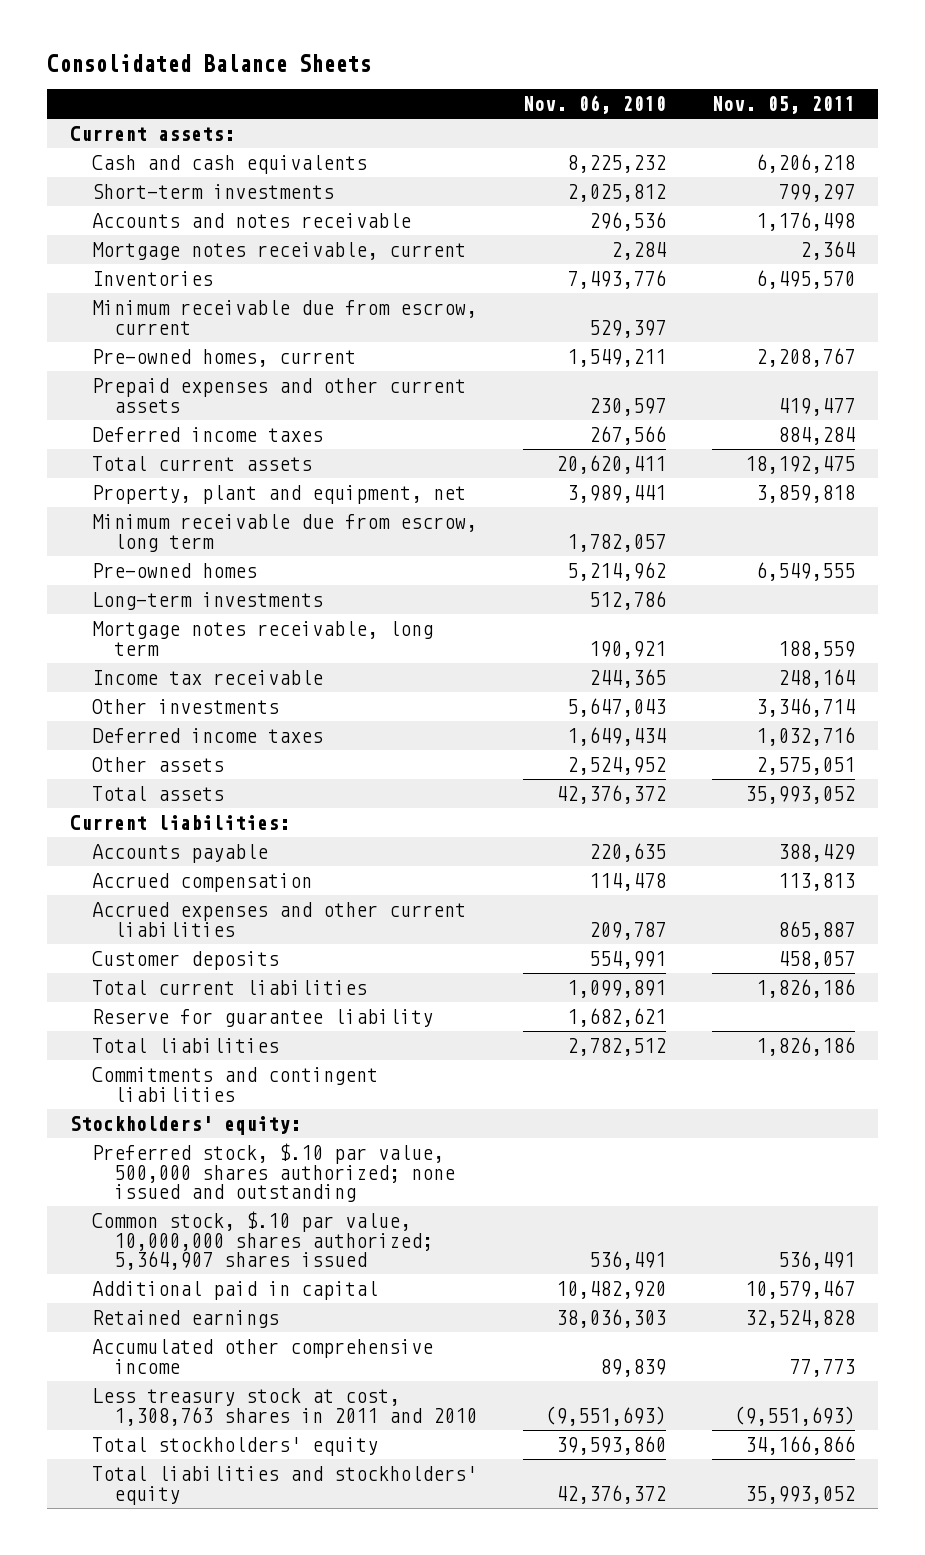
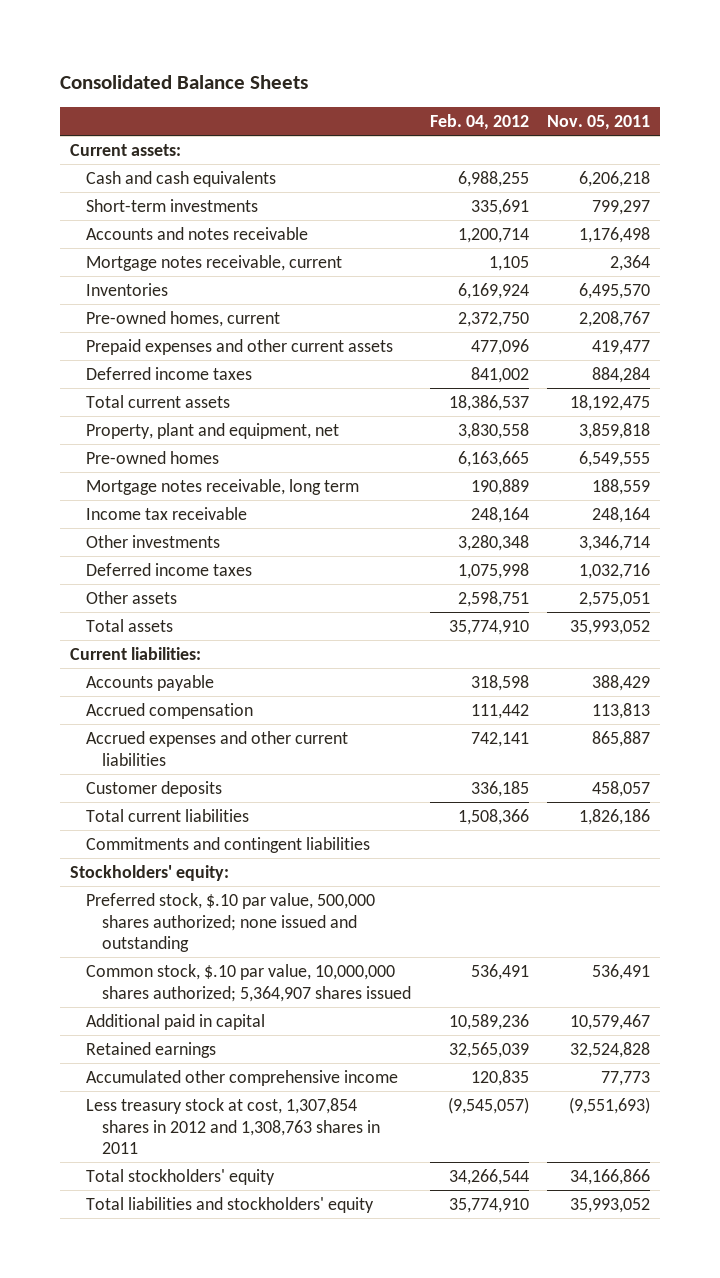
[523,94,667,114] Nov. 06, 2010 -> none
none -> [429,113,529,130] Feb. 04, 2012
[92,300,478,335] Minimum receivable due from escrow, current -> none
[92,514,478,552] Minimum receivable due from escrow, long term -> none
[92,592,324,611] Long-term investments -> none
[92,1009,434,1028] Reserve for guarantee liability -> none
[92,1038,280,1054] Total liabilities -> none
[92,1388,478,1426] Less treasury stock at cost, 1,308,763 shares in 2011 and 2010 -> [85,1098,380,1155] Less treasury stock at cost, 1,307,854 shares in 2012 and 1,308,763 shares in 2011

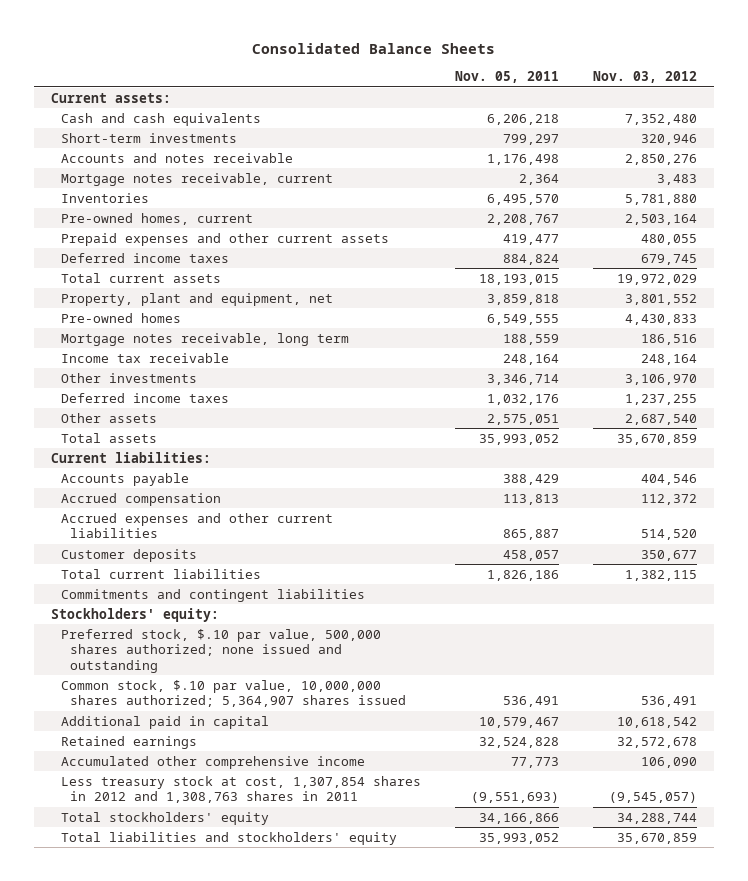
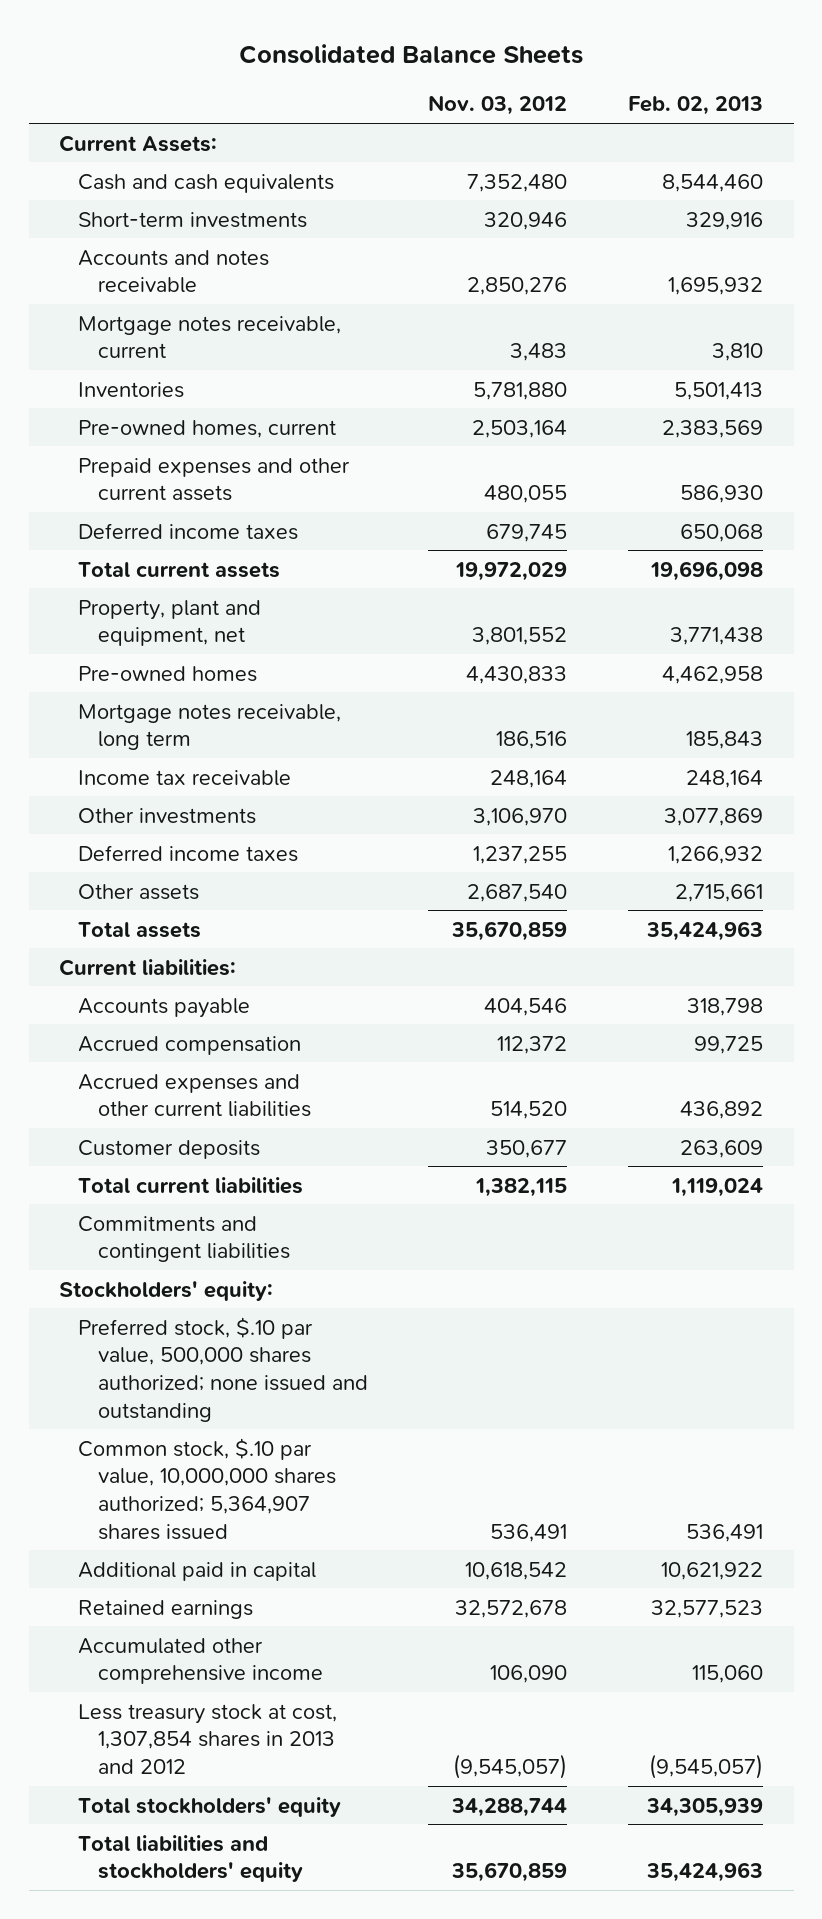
[454,71,559,84] Nov. 05, 2011 -> none
none -> [628,96,764,116] Feb. 02, 2013
[50,92,171,103] Current assets: -> [59,134,218,152] Current Assets:
[60,775,421,804] Less treasury stock at cost, 1,307,854 shares in 2012 and 1,308,763 shares in 2011 -> [78,1703,338,1774] Less treasury stock at cost, 1,307,854 shares in 2013 and 2012

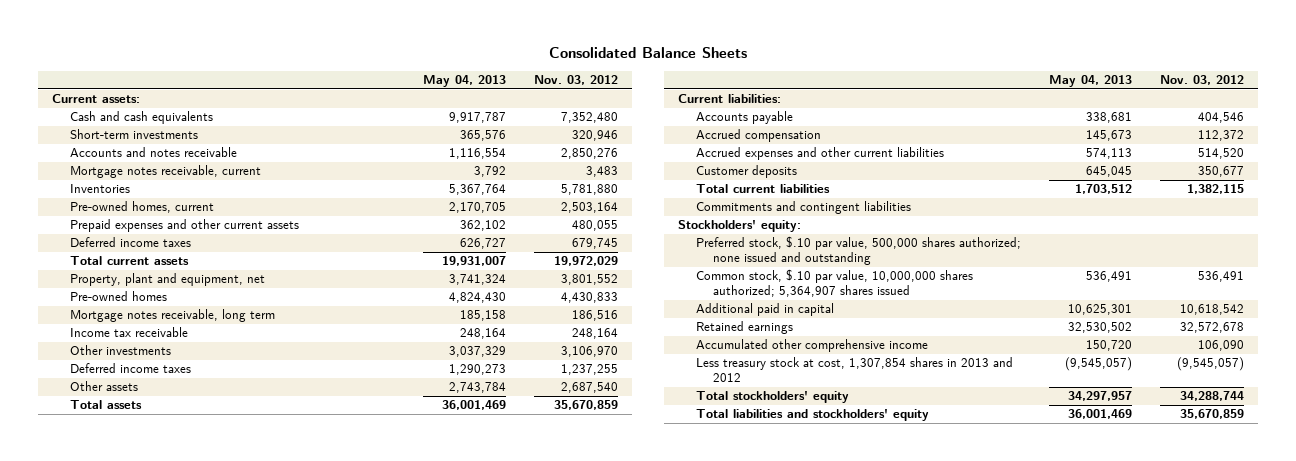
[628,96,764,116] Feb. 02, 2013 -> none
none -> [422,75,506,88] May 04, 2013
[59,134,218,152] Current Assets: -> [52,94,141,104] Current assets:

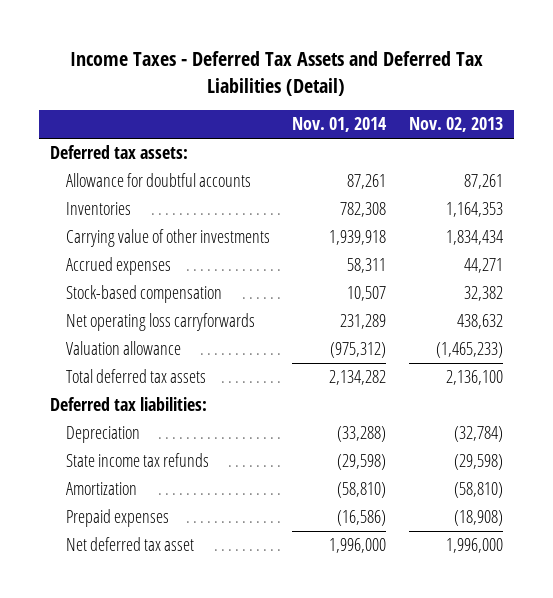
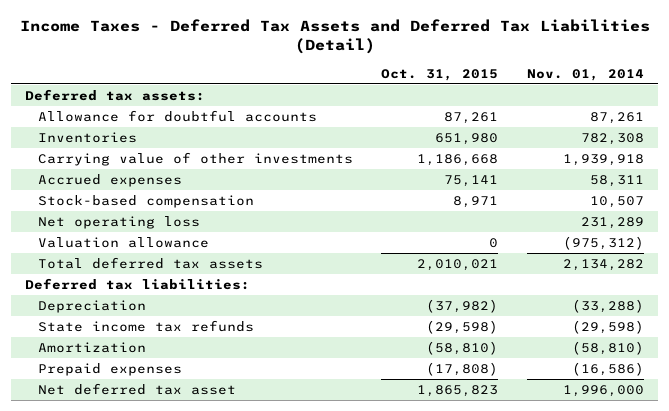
[408,117,503,133] Nov. 02, 2013 -> none
none -> [381,68,499,81] Oct. 31, 2015
[66,313,256,332] Net operating loss carryforwards -> [37,215,200,229] Net operating loss

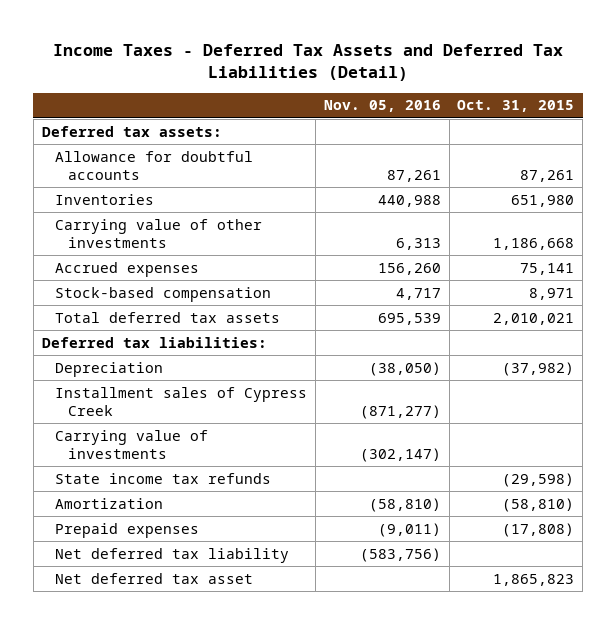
[526,68,644,81] Nov. 01, 2014 -> none
none -> [323,100,441,113] Nov. 05, 2016
[37,215,200,229] Net operating loss -> none
[37,236,209,248] Valuation allowance -> none
none -> [55,386,308,416] Installment sales of Cypress Creek
none -> [55,429,209,459] Carrying value of investments
none -> [55,547,290,563] Net deferred tax liability

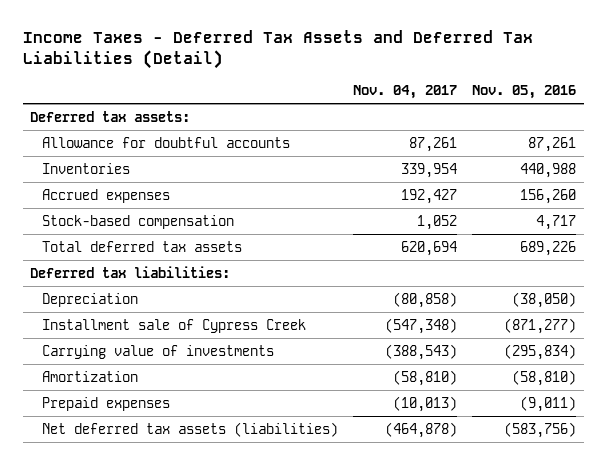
[457,100,575,113] Oct. 31, 2015 -> none
none -> [353,85,458,100] Nov. 04, 2017
[55,218,263,248] Carrying value of other investments -> none
[377,312,441,325] 695,539 -> [520,240,577,256] 689,226
[55,472,272,484] State income tax refunds -> none
[55,386,308,416] Installment sales of Cypress Creek -> [41,318,306,333] Installment sale of Cypress Creek
[359,447,441,462] (302,147) -> [504,343,577,360] (295,834)
[55,572,254,584] Net deferred tax asset -> none
[55,547,290,563] Net deferred tax liability -> [41,421,338,437] Net deferred tax assets (liabilities)

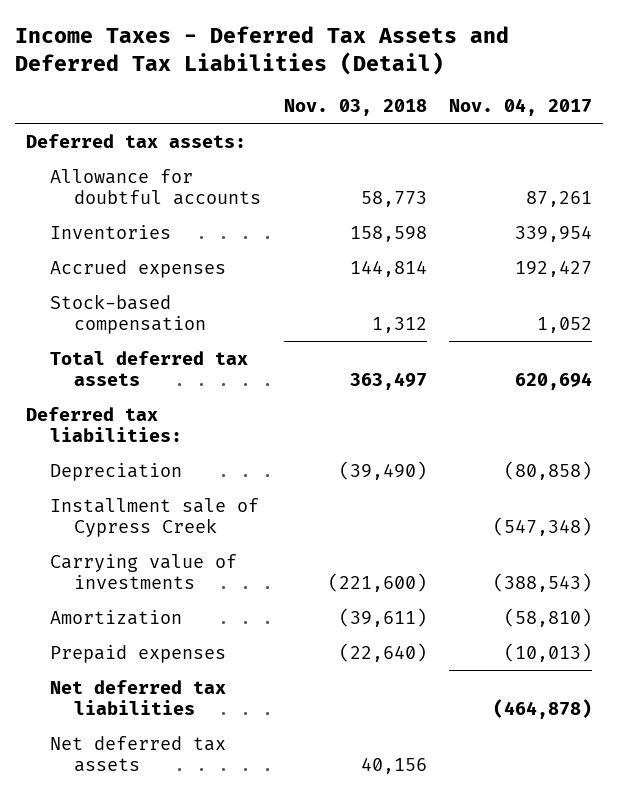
[472,85,577,100] Nov. 05, 2016 -> none
none -> [283,99,427,117] Nov. 03, 2018
[41,421,338,437] Net deferred tax assets (liabilities) -> [50,679,227,716] Net deferred tax liabilities
none -> [50,735,227,773] Net deferred tax assets

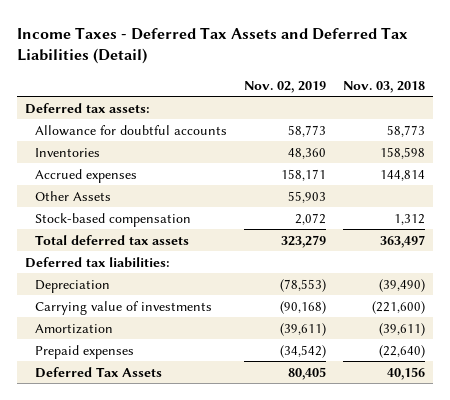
[448,98,592,117] Nov. 04, 2017 -> none
none -> [244,80,327,93] Nov. 02, 2019
none -> [35,190,112,201] Other Assets
[50,497,260,538] Installment sale of Cypress Creek -> none
[50,679,227,716] Net deferred tax liabilities -> none
[50,735,227,773] Net deferred tax assets -> [35,366,163,378] Deferred Tax Assets

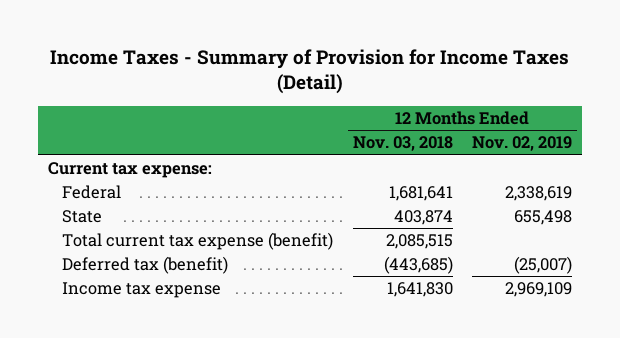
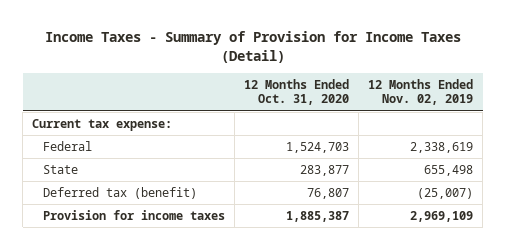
[352,136,453,152] Nov. 03, 2018 -> none
none -> [243,79,349,106] 12 Months Ended Oct. 31, 2020
[61,232,333,251] Total current tax expense (benefit) -> none
[61,282,221,299] Income tax expense -> [42,210,225,221] Provision for income taxes

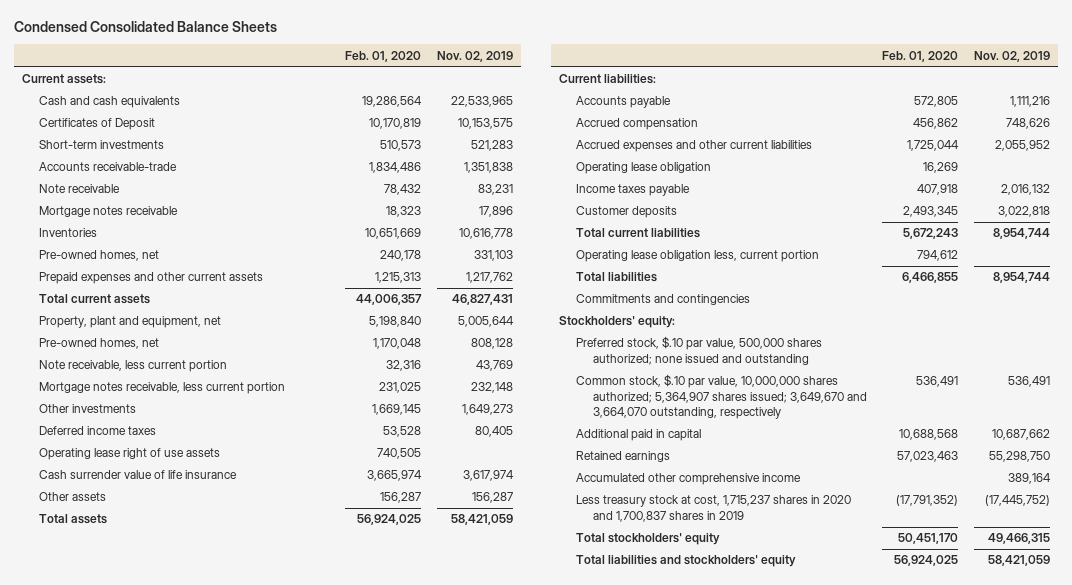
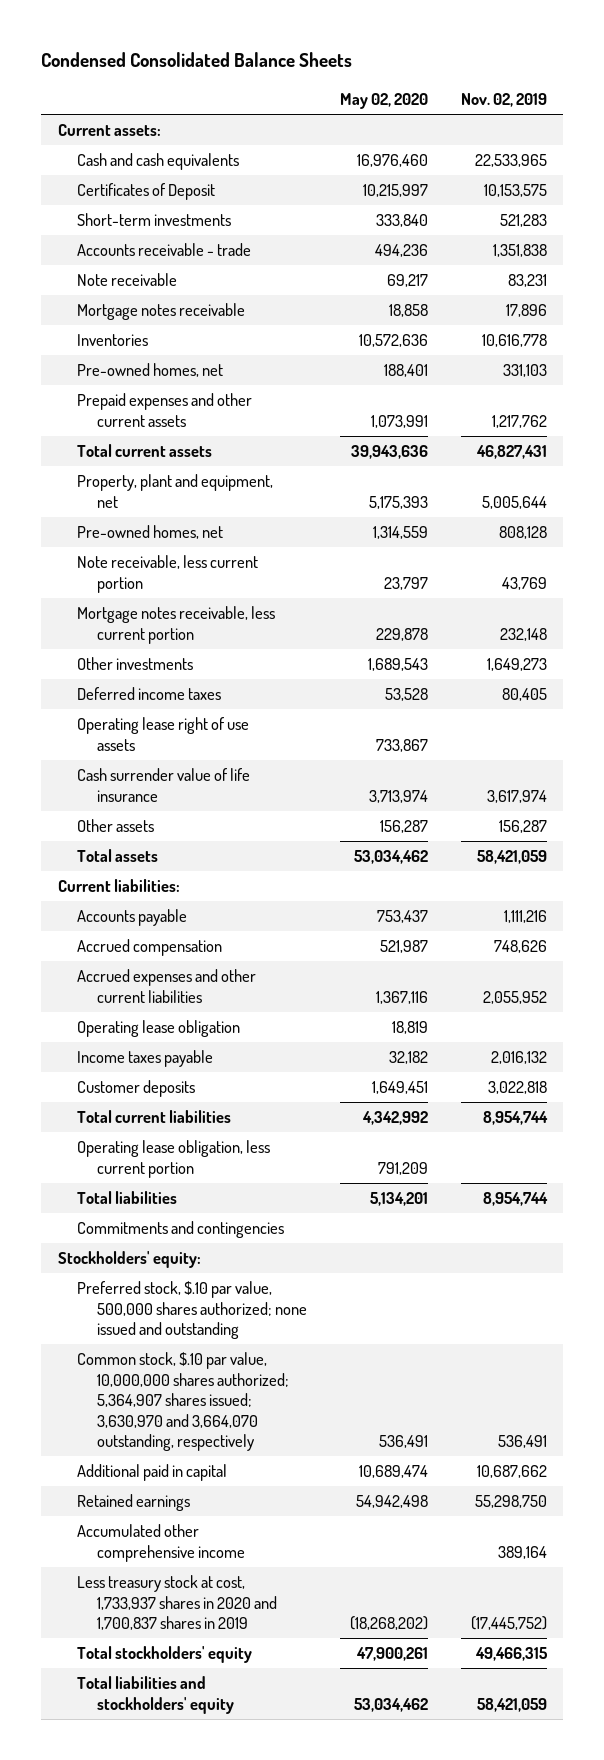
[345,50,422,62] Feb. 01, 2020 -> none
none -> [339,93,428,110] May 02, 2020
[38,162,177,172] Accounts receivable-trade -> [77,243,252,257] Accounts receivable - trade
[575,250,819,263] Operating lease obligation less, current portion -> [77,1140,271,1178] Operating lease obligation, less current portion
[575,374,867,420] Common stock, $.10 par value, 10,000,000 shares authorized; 5,364,907 shares issued; 3,649,670 and 3,664,070 outstanding, respectively -> [77,1352,290,1451] Common stock, $.10 par value, 10,000,000 shares authorized; 5,364,907 shares issued; 3,630,970 and 3,664,070 outstanding, respectively
[575,495,851,522] Less treasury stock at cost, 1,715,237 shares in 2020 and 1,700,837 shares in 2019 -> [77,1575,278,1631] Less treasury stock at cost, 1,733,937 shares in 2020 and 1,700,837 shares in 2019

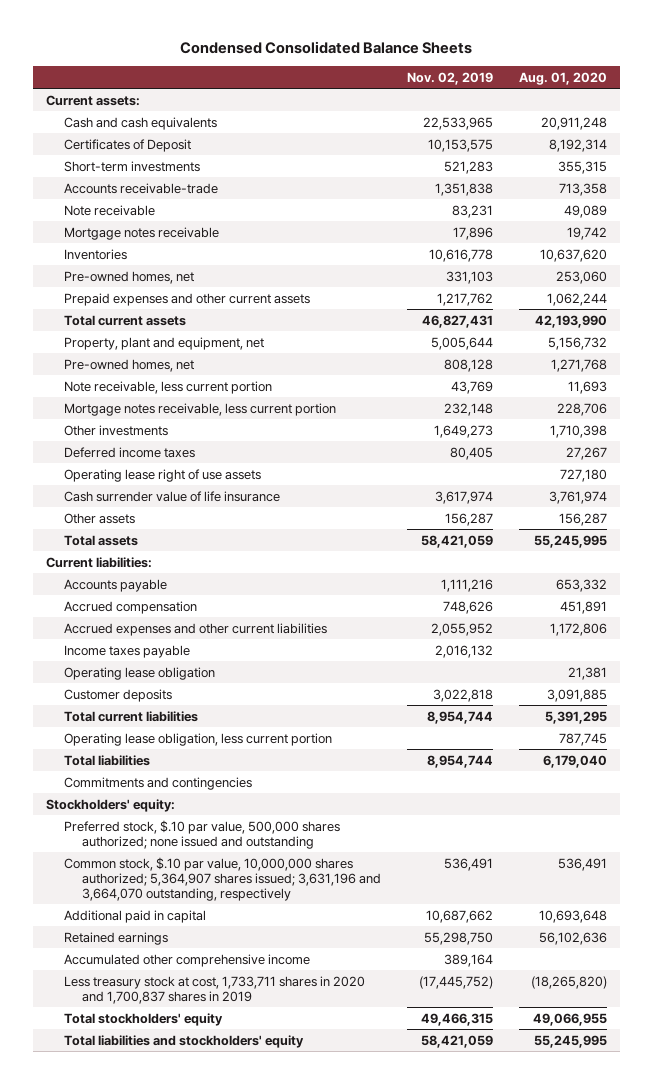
[339,93,428,110] May 02, 2020 -> none
none -> [519,71,608,85] Aug. 01, 2020
[77,243,252,257] Accounts receivable - trade -> [63,182,218,194] Accounts receivable-trade
[77,1020,241,1038] Operating lease obligation -> [63,666,215,680] Operating lease obligation
[77,1352,290,1451] Common stock, $.10 par value, 10,000,000 shares authorized; 5,364,907 shares issued; 3,630,970 and 3,664,070 outstanding, respectively -> [63,856,382,901] Common stock, $.10 par value, 10,000,000 shares authorized; 5,364,907 shares issued; 3,631,196 and 3,664,070 outstanding, respectively
[77,1575,278,1631] Less treasury stock at cost, 1,733,937 shares in 2020 and 1,700,837 shares in 2019 -> [63,975,365,1004] Less treasury stock at cost, 1,733,711 shares in 2020 and 1,700,837 shares in 2019

